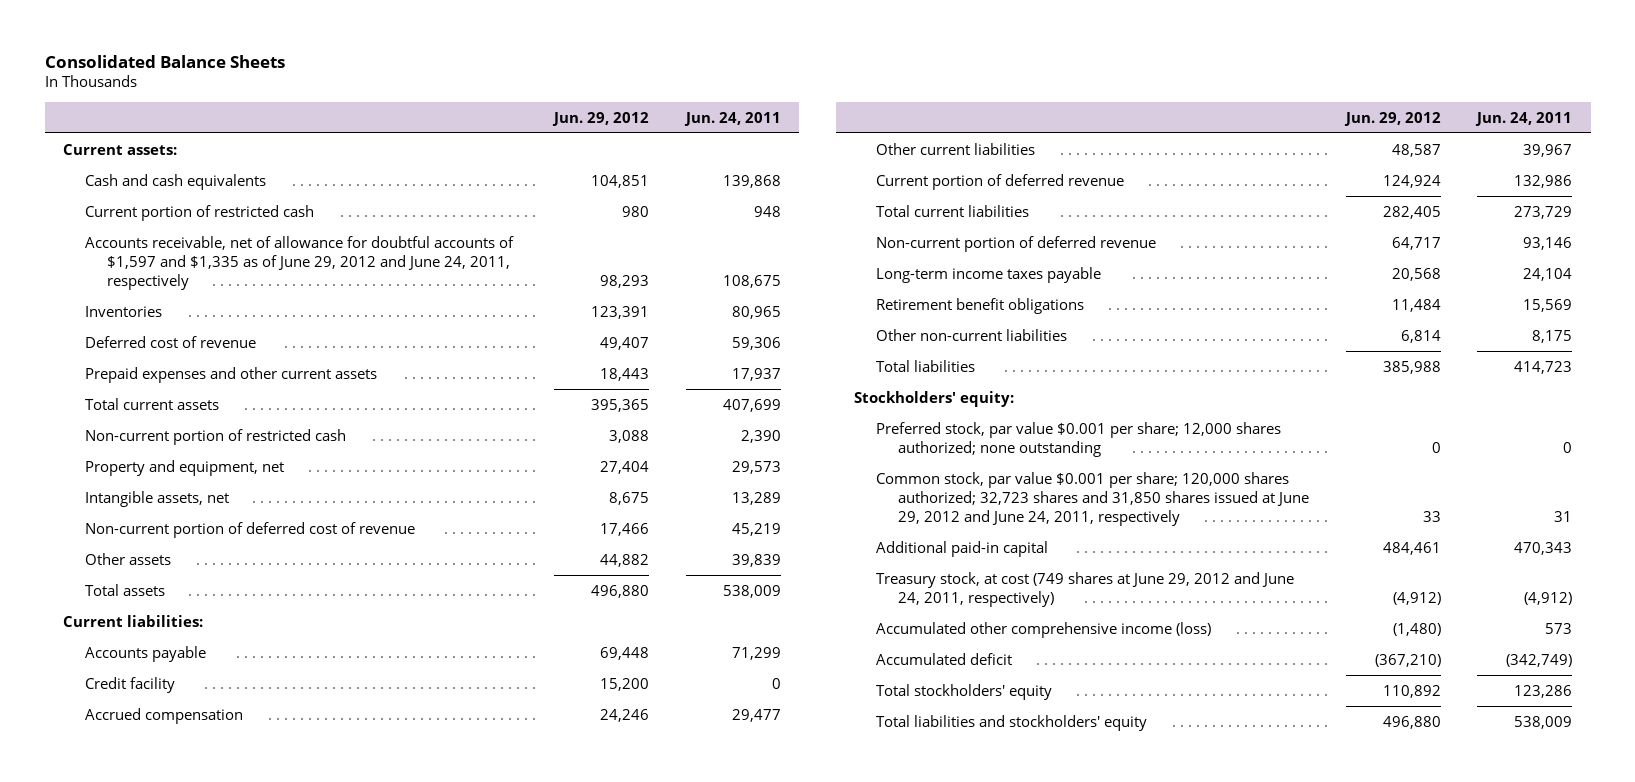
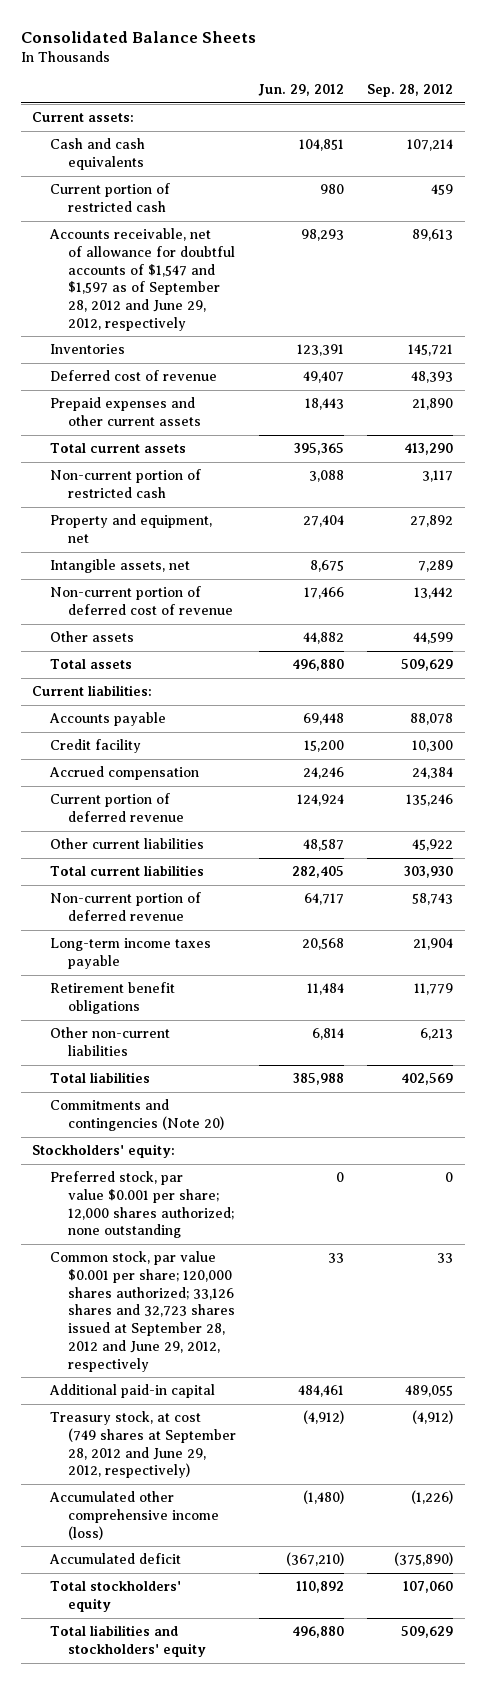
[683,111,781,126] Jun. 24, 2011 -> none
none -> [367,84,454,98] Sep. 28, 2012
[84,235,514,290] Accounts receivable, net of allowance for doubtful accounts of $1,597 and $1,335 as of June 29, 2012 and June 24, 2011, respectively -> [49,228,236,331] Accounts receivable, net of allowance for doubtful accounts of $1,547 and $1,597 as of September 28, 2012 and June 29, 2012, respectively
[876,142,1036,155] Other current liabilities -> [50,838,205,850] Other current liabilities
none -> [50,1099,225,1132] Commitments and contingencies (Note 20)
[876,471,1310,526] Common stock, par value $0.001 per share; 120,000 shares authorized; 32,723 shares and 31,850 shares issued at June 29, 2012 and June 24, 2011, respectively -> [50,1251,236,1372] Common stock, par value $0.001 per share; 120,000 shares authorized; 33,126 shares and 32,723 shares issued at September 28, 2012 and June 29, 2012, respectively
[876,571,1295,607] Treasury stock, at cost (749 shares at June 29, 2012 and June 24, 2011, respectively) -> [50,1411,237,1479] Treasury stock, at cost (749 shares at September 28, 2012 and June 29, 2012, respectively)

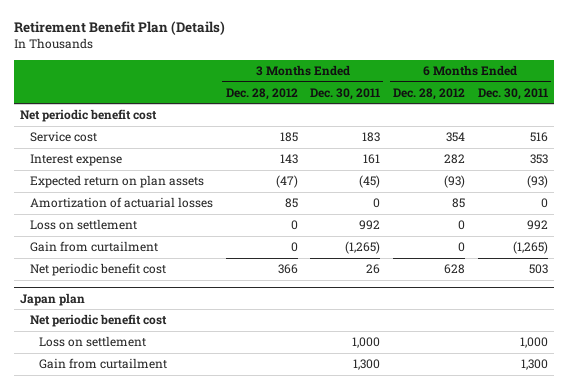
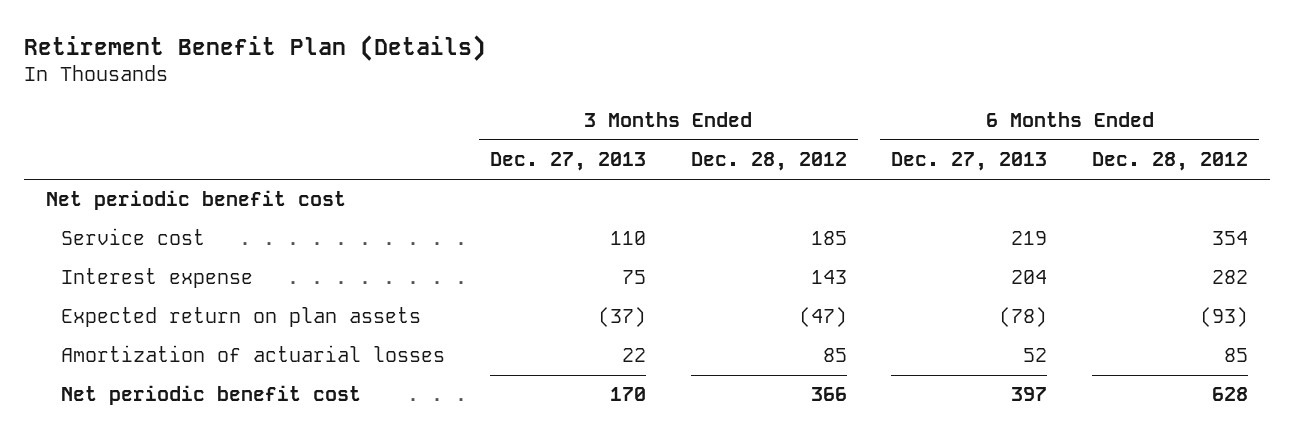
[310,87,381,100] Dec. 30, 2011 -> none
[477,87,548,100] Dec. 30, 2011 -> none
none -> [489,152,646,172] Dec. 27, 2013
none -> [891,152,1048,172] Dec. 27, 2013
[29,219,137,231] Loss on settlement -> none
[29,241,158,253] Gain from curtailment -> none
[20,292,86,306] Japan plan -> none
[29,314,167,328] Net periodic benefit cost -> none
[39,336,147,348] Loss on settlement -> none
[39,358,168,370] Gain from curtailment -> none

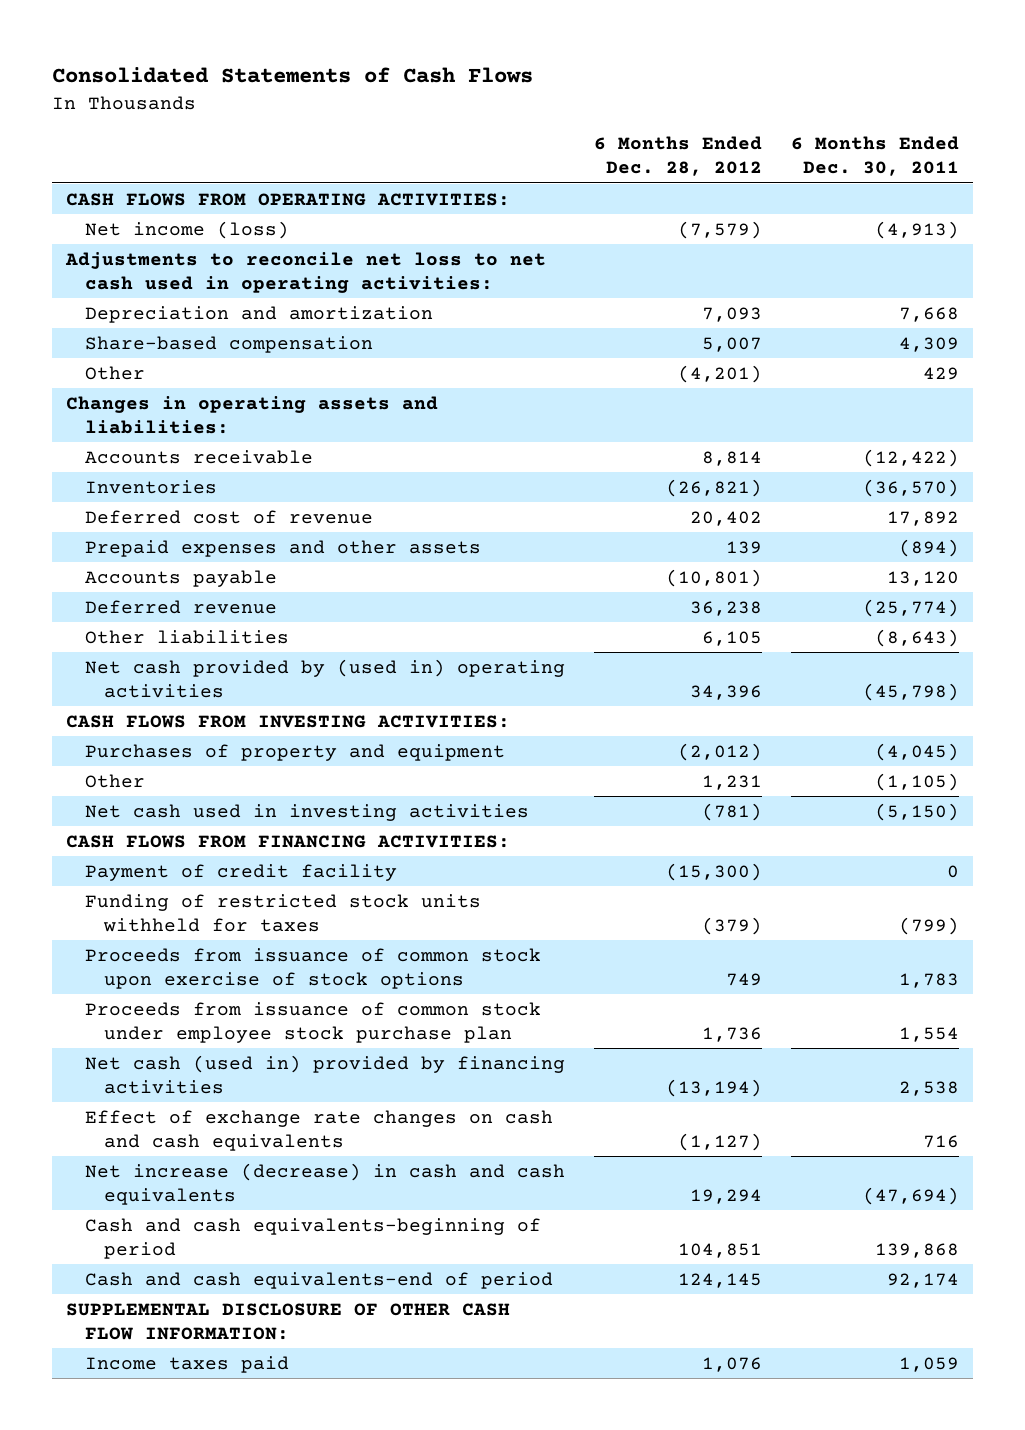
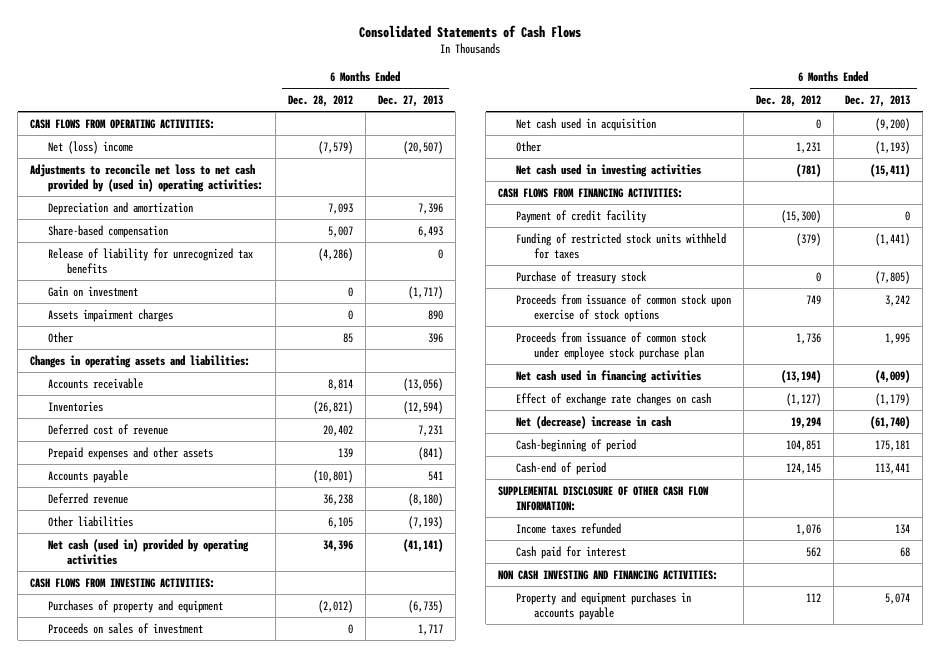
[790,136,959,177] 6 Months Ended Dec. 30, 2011 -> none
none -> [377,94,443,107] Dec. 27, 2013
[85,220,290,239] Net income (loss) -> [48,140,134,154] Net (loss) income
[64,251,546,293] Adjustments to reconcile net loss to net cash used in operating activities: -> [30,163,264,193] Adjustments to reconcile net loss to net cash provided by (used in) operating activities:
none -> [48,247,254,275] Release of liability for unrecognized tax benefits
none -> [48,285,139,297] Gain on investment
none -> [48,308,174,322] Assets impairment charges
[677,364,762,383] (4,201) -> [343,332,354,343] 85
[85,658,566,698] Net cash provided by (used in) operating activities -> [48,538,250,566] Net cash (used in) provided by operating activities
none -> [48,622,204,634] Proceeds on sales of investment
none -> [516,117,657,131] Net cash used in acquisition
none -> [516,270,648,284] Purchase of treasury stock
[85,1054,566,1094] Net cash (used in) provided by financing activities -> [516,369,702,383] Net cash used in financing activities
[85,1109,554,1151] Effect of exchange rate changes on cash and cash equivalents -> [516,392,712,406] Effect of exchange rate changes on cash
[85,1162,566,1205] Net increase (decrease) in cash and cash equivalents -> [516,415,672,429] Net (decrease) increase in cash
[85,1217,542,1259] Cash and cash equivalents-beginning of period -> [516,438,637,452] Cash-beginning of period
[85,1271,554,1289] Cash and cash equivalents-end of period -> [516,461,607,475] Cash-end of period
[85,1355,290,1373] Income taxes paid -> [516,522,622,534] Income taxes refunded
none -> [516,545,627,559] Cash paid for interest
none -> [497,569,718,580] NON CASH INVESTING AND FINANCING ACTIVITIES:
none -> [516,591,692,621] Property and equipment purchases in accounts payable

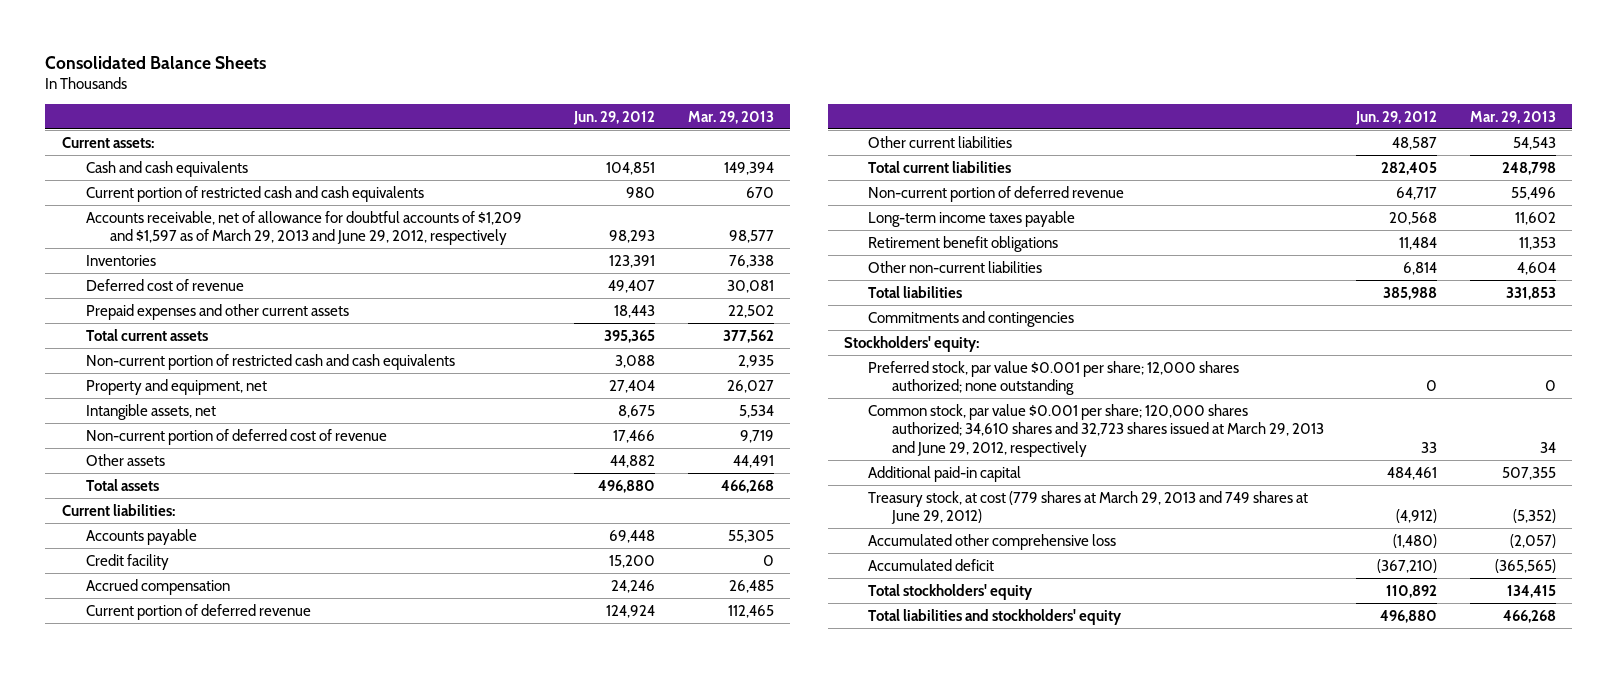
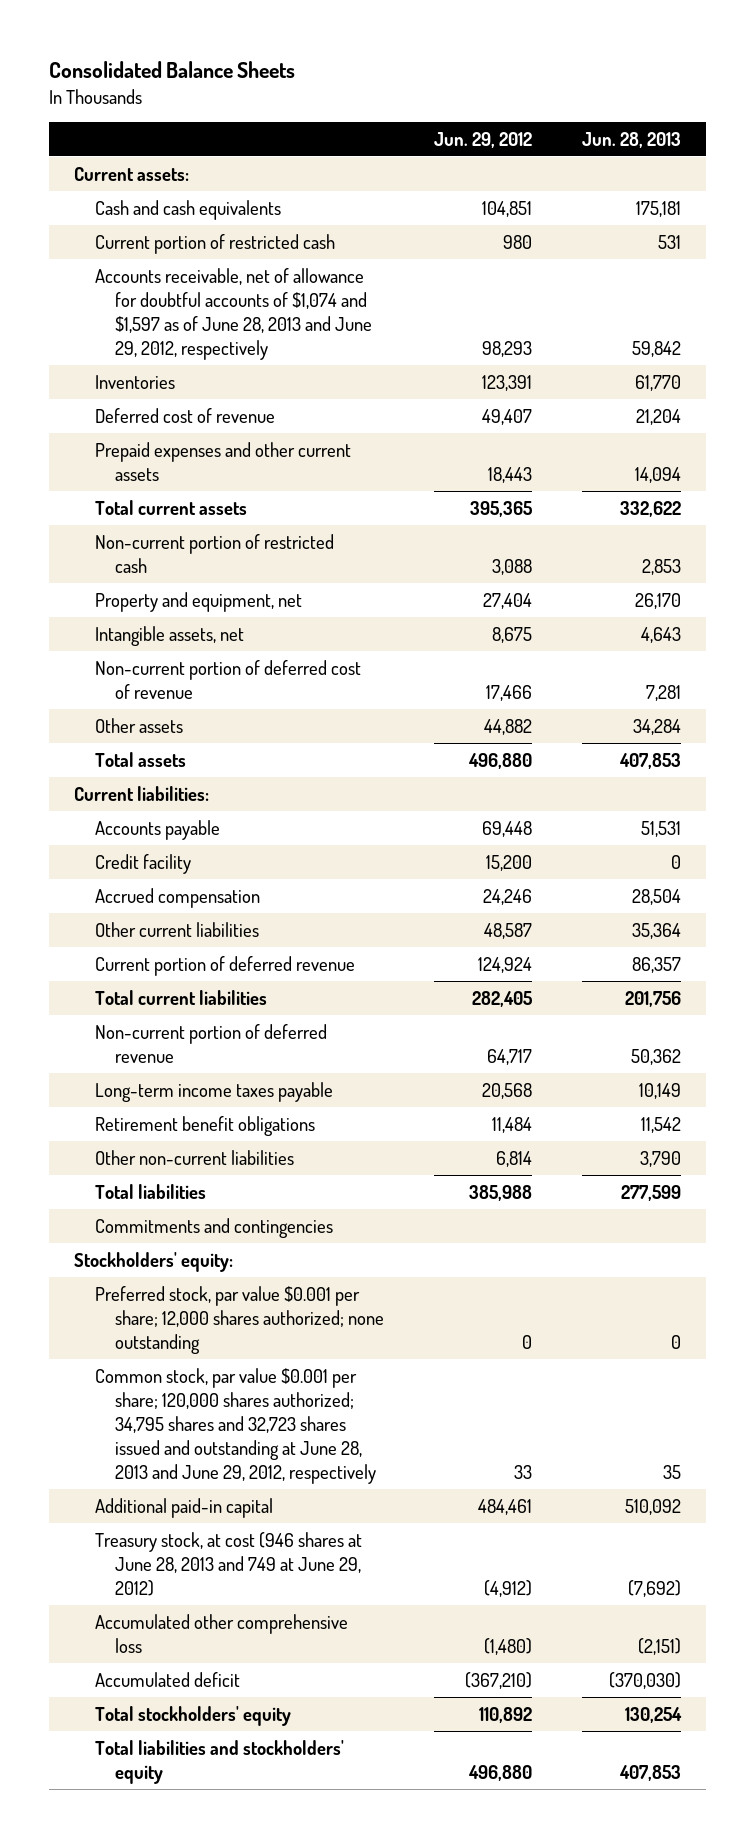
[687,110,774,124] Mar. 29, 2013 -> none
none -> [581,131,681,148] Jun. 28, 2013
[85,185,424,202] Current portion of restricted cash and cash equivalents -> [94,233,335,254] Current portion of restricted cash
[85,210,522,246] Accounts receivable, net of allowance for doubtful accounts of $1,209 and $1,597 as of March 29, 2013 and June 29, 2012, respectively -> [94,267,373,361] Accounts receivable, net of allowance for doubtful accounts of $1,074 and $1,597 as of June 28, 2013 and June 29, 2012, respectively
[85,353,455,370] Non-current portion of restricted cash and cash equivalents -> [94,533,334,573] Non-current portion of restricted cash
[85,603,311,620] Current portion of deferred revenue -> [94,955,355,976] Current portion of deferred revenue
[867,403,1324,457] Common stock, par value $0.001 per share; 120,000 shares authorized; 34,610 shares and 32,723 shares issued at March 29, 2013 and June 29, 2012, respectively -> [94,1367,377,1485] Common stock, par value $0.001 per share; 120,000 shares authorized; 34,795 shares and 32,723 shares issued and outstanding at June 28, 2013 and June 29, 2012, respectively
[867,490,1308,525] Treasury stock, at cost (779 shares at March 29, 2013 and 749 shares at June 29, 2012) -> [94,1531,362,1596] Treasury stock, at cost (946 shares at June 28, 2013 and 749 at June 29, 2012)

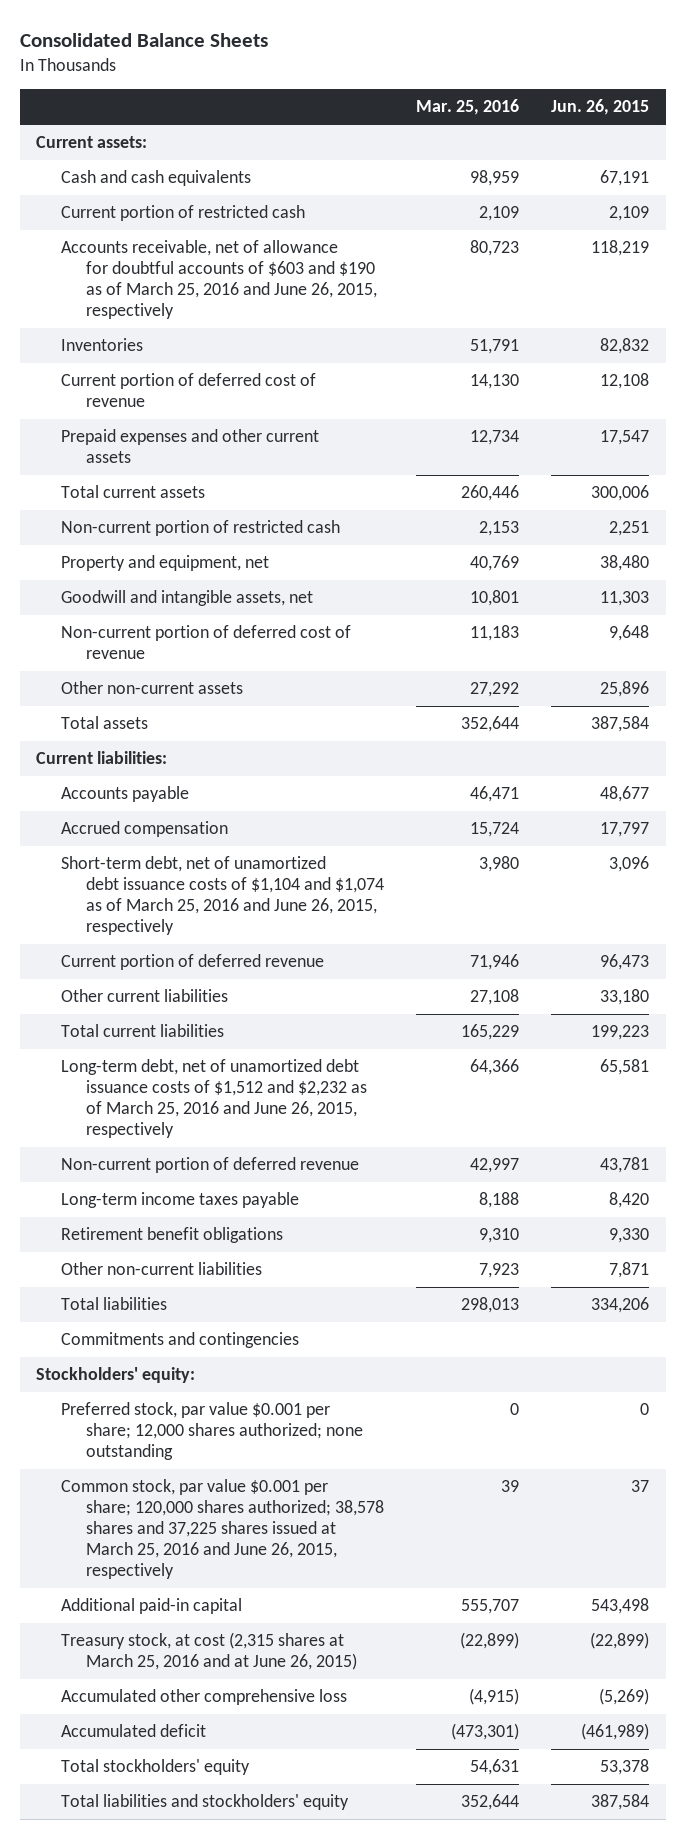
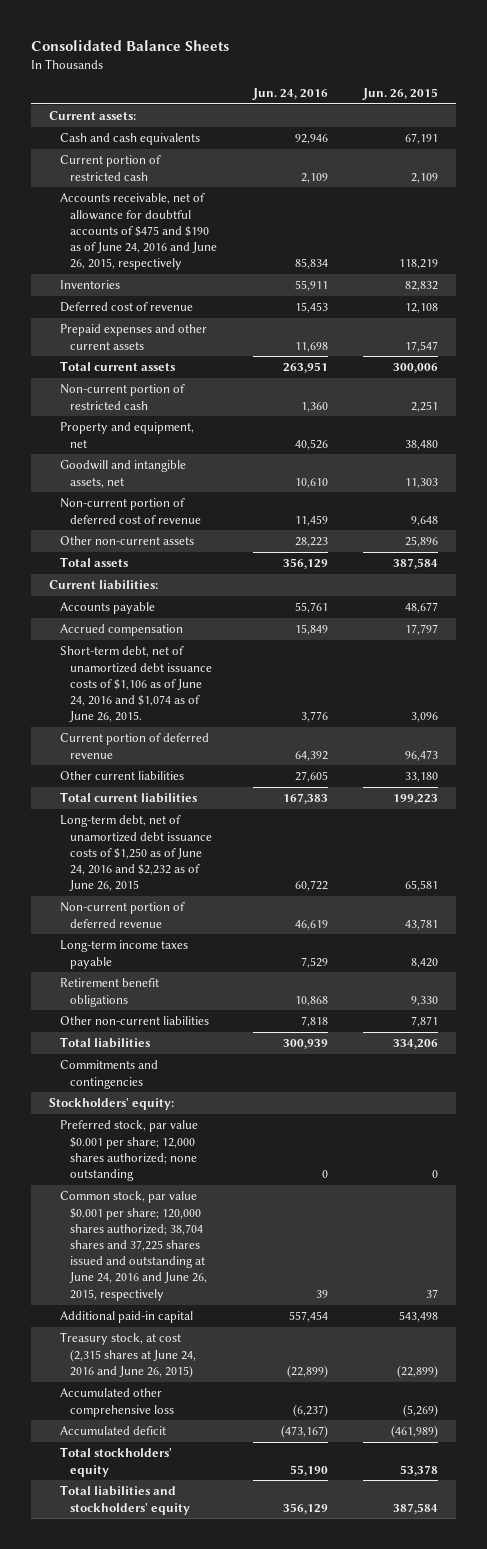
[416,99,520,116] Mar. 25, 2016 -> none
none -> [251,88,328,101] Jun. 24, 2016
[60,240,377,320] Accounts receivable, net of allowance for doubtful accounts of $603 and $190 as of March 25, 2016 and June 26, 2015, respectively -> [59,193,218,271] Accounts receivable, net of allowance for doubtful accounts of $475 and $190 as of June 24, 2016 and June 26, 2015, respectively
[60,373,316,408] Current portion of deferred cost of revenue -> [59,302,193,313] Deferred cost of revenue
[60,856,384,936] Short-term debt, net of unamortized debt issuance costs of $1,104 and $1,074 as of March 25, 2016 and June 26, 2015, respectively -> [59,646,213,723] Short-term debt, net of unamortized debt issuance costs of $1,106 as of June 24, 2016 and $1,074 as of June 26, 2015.
[60,1059,367,1139] Long-term debt, net of unamortized debt issuance costs of $1,512 and $2,232 as of March 25, 2016 and June 26, 2015, respectively -> [59,815,213,892] Long-term debt, net of unamortized debt issuance costs of $1,250 as of June 24, 2016 and $2,232 as of June 26, 2015
[60,1479,384,1580] Common stock, par value $0.001 per share; 120,000 shares authorized; 38,578 shares and 37,225 shares issued at March 25, 2016 and June 26, 2015, respectively -> [59,1191,208,1301] Common stock, par value $0.001 per share; 120,000 shares authorized; 38,704 shares and 37,225 shares issued and outstanding at June 24, 2016 and June 26, 2015, respectively
[60,1632,357,1671] Treasury stock, at cost (2,315 shares at March 25, 2016 and at June 26, 2015) -> [59,1332,197,1378] Treasury stock, at cost (2,315 shares at June 24, 2016 and June 26, 2015)

